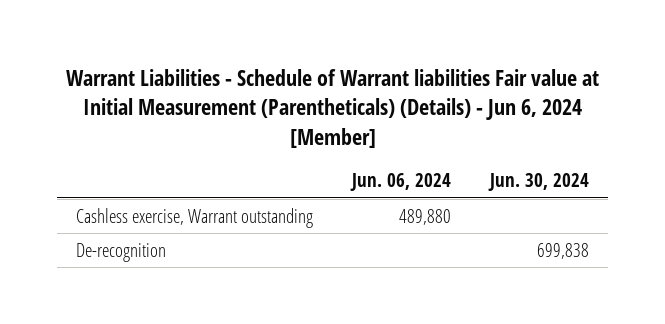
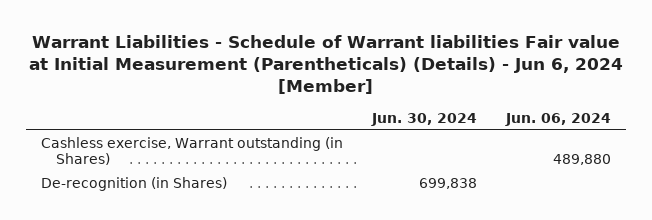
[76,207,314,228] Cashless exercise, Warrant outstanding -> [40,136,343,166] Cashless exercise, Warrant outstanding (in Shares)
[76,242,167,262] De-recognition -> [40,176,227,191] De-recognition (in Shares)

